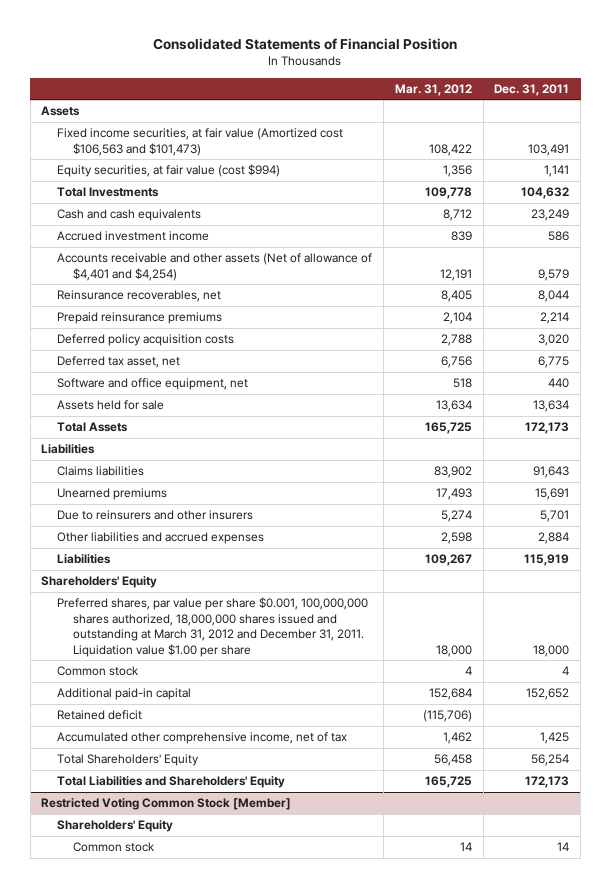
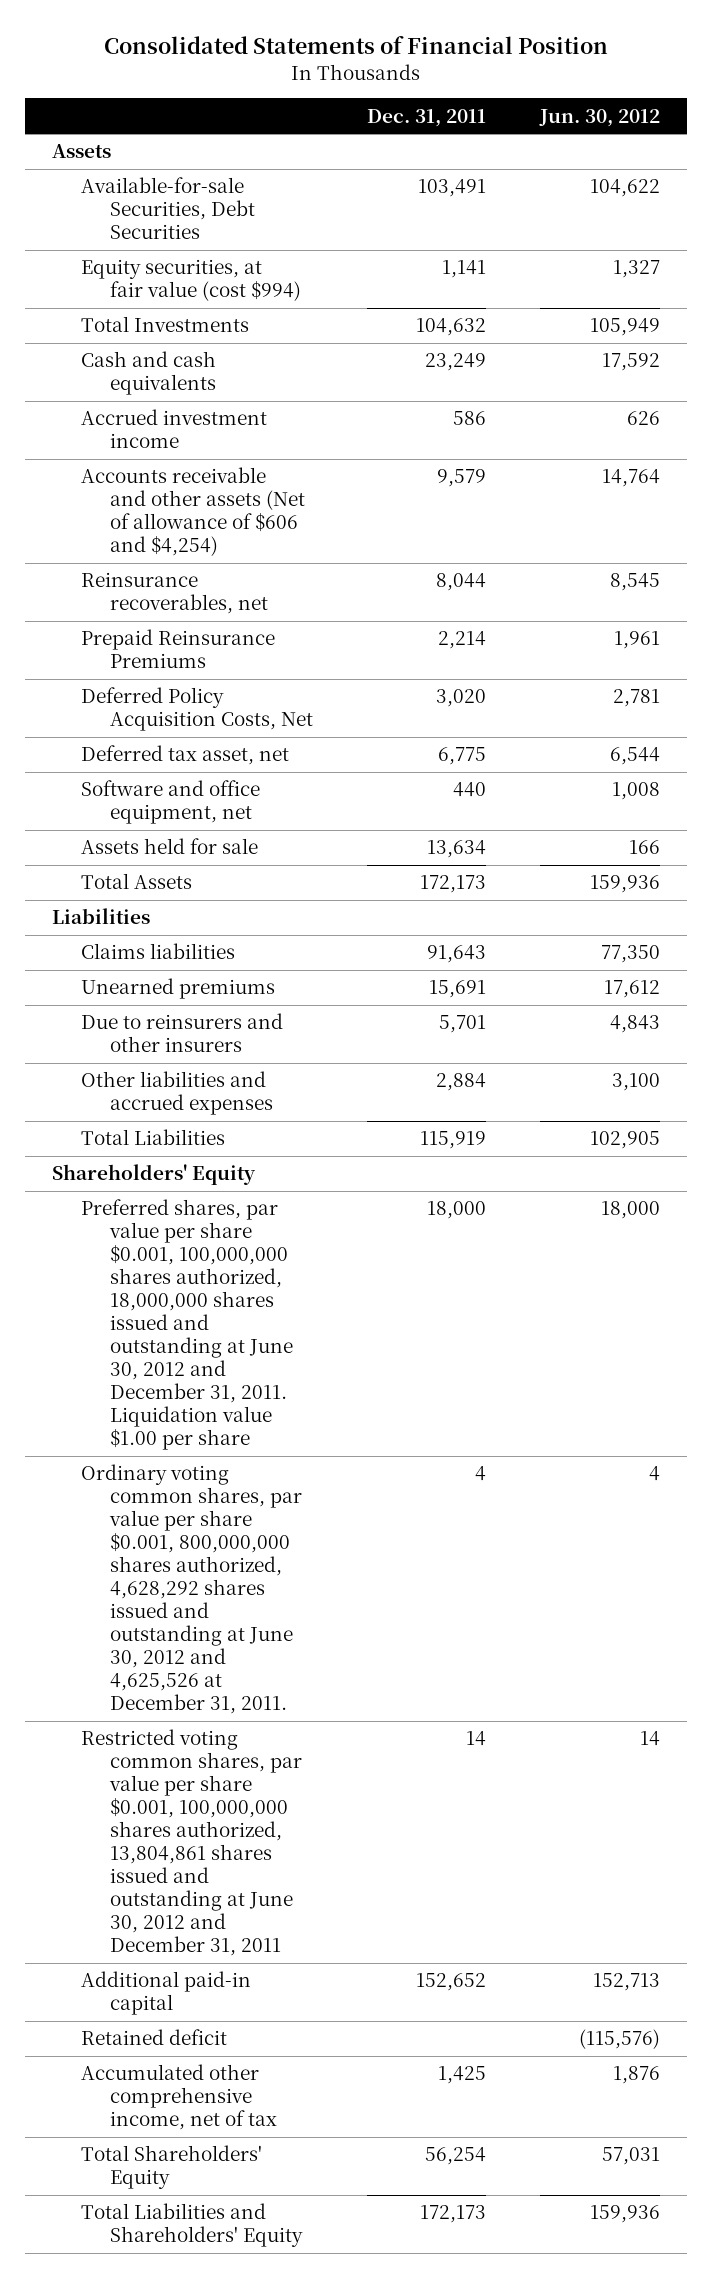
[394,83,472,96] Mar. 31, 2012 -> none
none -> [538,108,660,127] Jun. 30, 2012
[57,128,344,156] Fixed income securities, at fair value (Amortized cost $106,563 and $101,473) -> [80,177,255,240] Available-for-sale Securities, Debt Securities
[57,253,373,281] Accounts receivable and other assets (Net of allowance of $4,401 and $4,254) -> [80,467,305,557] Accounts receivable and other assets (Net of allowance of $606 and $4,254)
[57,312,223,325] Prepaid reinsurance premiums -> [80,629,275,669] Prepaid Reinsurance Premiums
[57,334,235,347] Deferred policy acquisition costs -> [80,687,313,732] Deferred Policy Acquisition Costs, Net
[57,554,112,565] Liabilities -> [80,1129,225,1146] Total Liabilities
[57,597,369,657] Preferred shares, par value per share $0.001, 100,000,000 shares authorized, 18,000,000 shares issued and outstanding at March 31, 2012 and December 31, 2011. Liquidation value $1.00 per share -> [80,1199,293,1450] Preferred shares, par value per share $0.001, 100,000,000 shares authorized, 18,000,000 shares issued and outstanding at June 30, 2012 and December 31, 2011. Liquidation value $1.00 per share
[57,666,140,677] Common stock -> [80,1464,302,1714] Ordinary voting common shares, par value per share $0.001, 800,000,000 shares authorized, 4,628,292 shares issued and outstanding at June 30, 2012 and 4,625,526 at December 31, 2011.
none -> [80,1729,302,1957] Restricted voting common shares, par value per share $0.001, 100,000,000 shares authorized, 13,804,861 shares issued and outstanding at June 30, 2012 and December 31, 2011
[41,798,292,811] Restricted Voting Common Stock [Member] -> none
[57,820,174,833] Shareholders' Equity -> none
[73,842,156,853] Common stock -> none

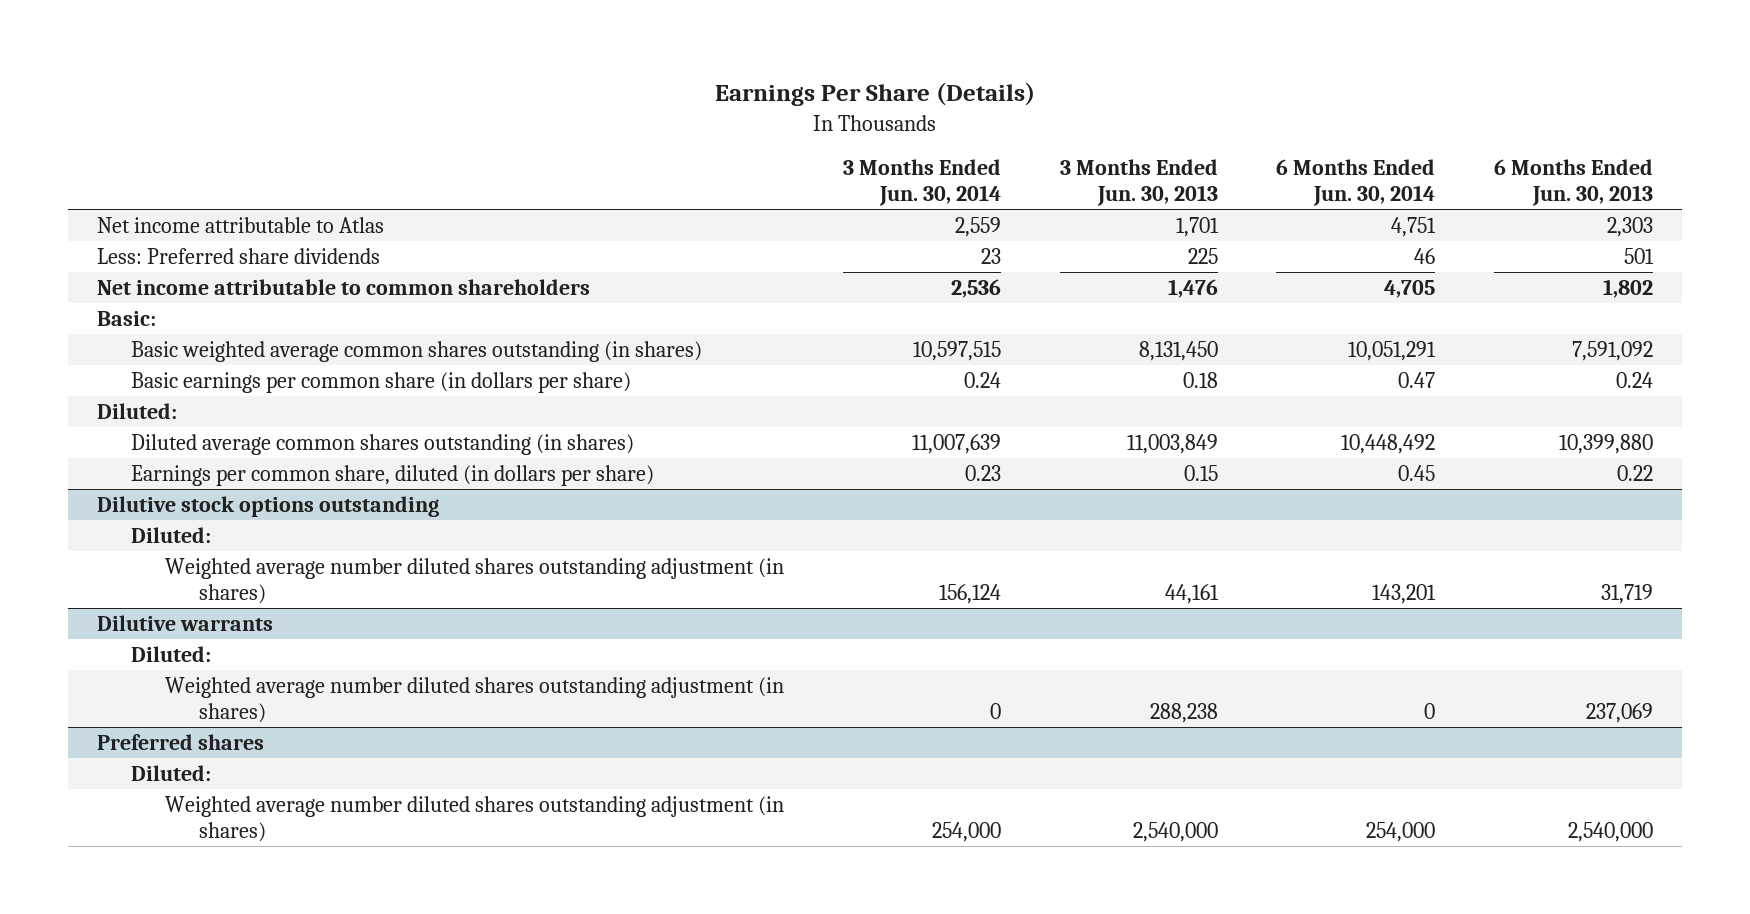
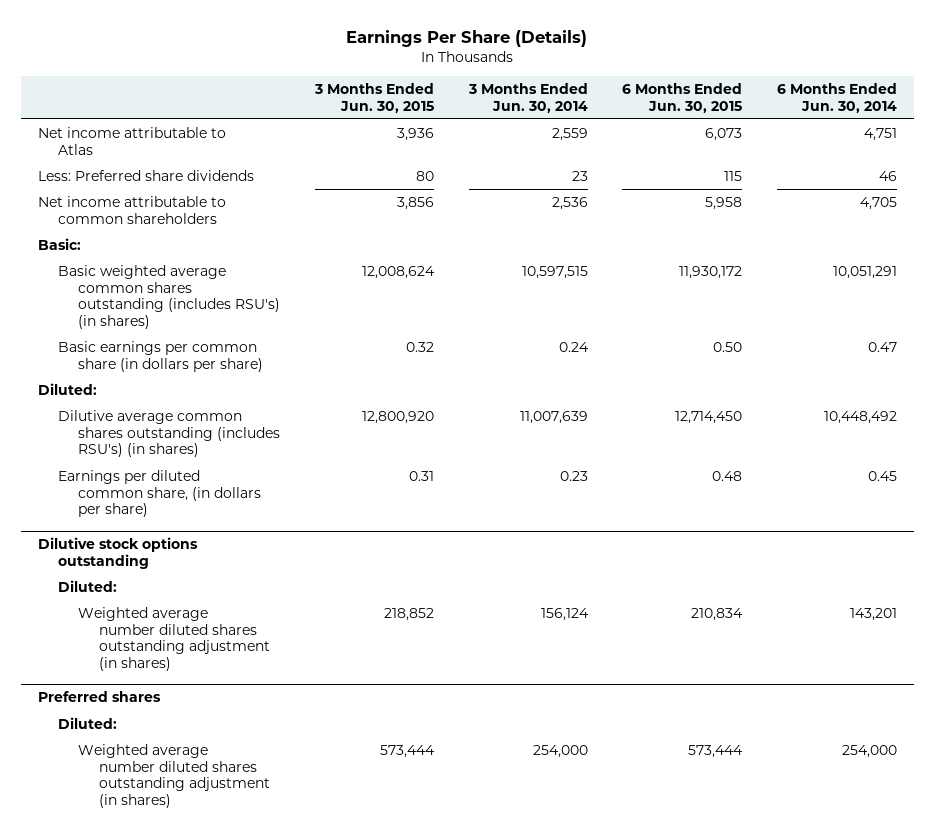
[1059,159,1218,207] 3 Months Ended Jun. 30, 2013 -> none
[1493,159,1653,207] 6 Months Ended Jun. 30, 2013 -> none
none -> [314,83,435,113] 3 Months Ended Jun. 30, 2015
none -> [622,83,743,113] 6 Months Ended Jun. 30, 2015
[130,340,702,362] Basic weighted average common shares outstanding (in shares) -> [58,265,281,329] Basic weighted average common shares outstanding (includes RSU's) (in shares)
[130,433,634,455] Diluted average common shares outstanding (in shares) -> [58,410,281,458] Dilutive average common shares outstanding (includes RSU's) (in shares)
[130,464,654,486] Earnings per common share, diluted (in dollars per share) -> [58,470,262,518] Earnings per diluted common share, (in dollars per share)
[96,614,273,631] Dilutive warrants -> none
[130,645,211,662] Diluted: -> none
[165,676,785,723] Weighted average number diluted shares outstanding adjustment (in shares) -> none

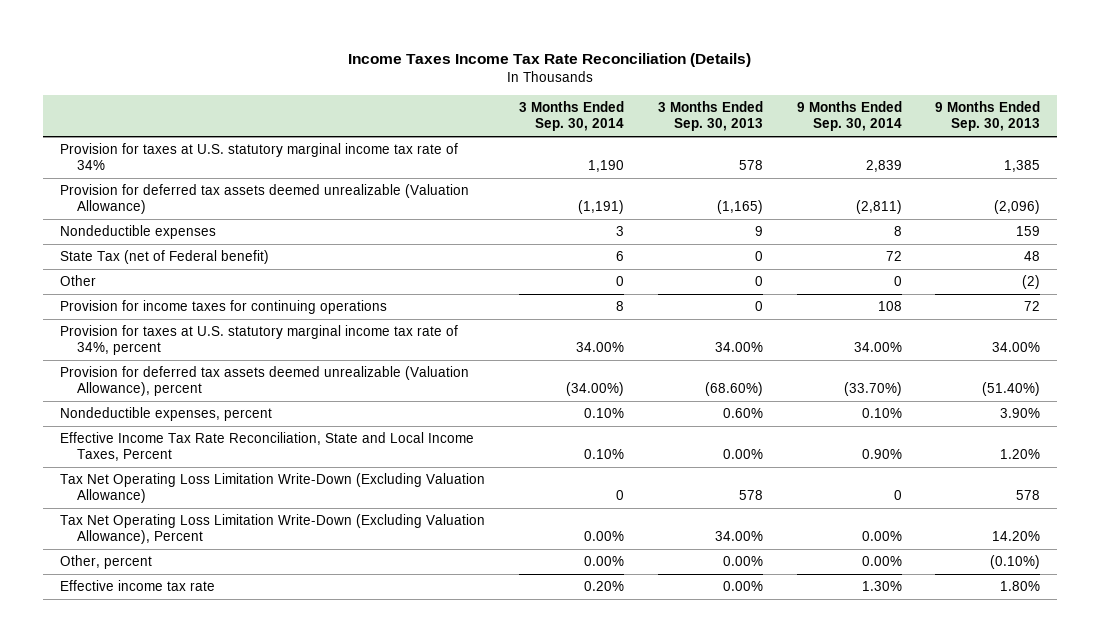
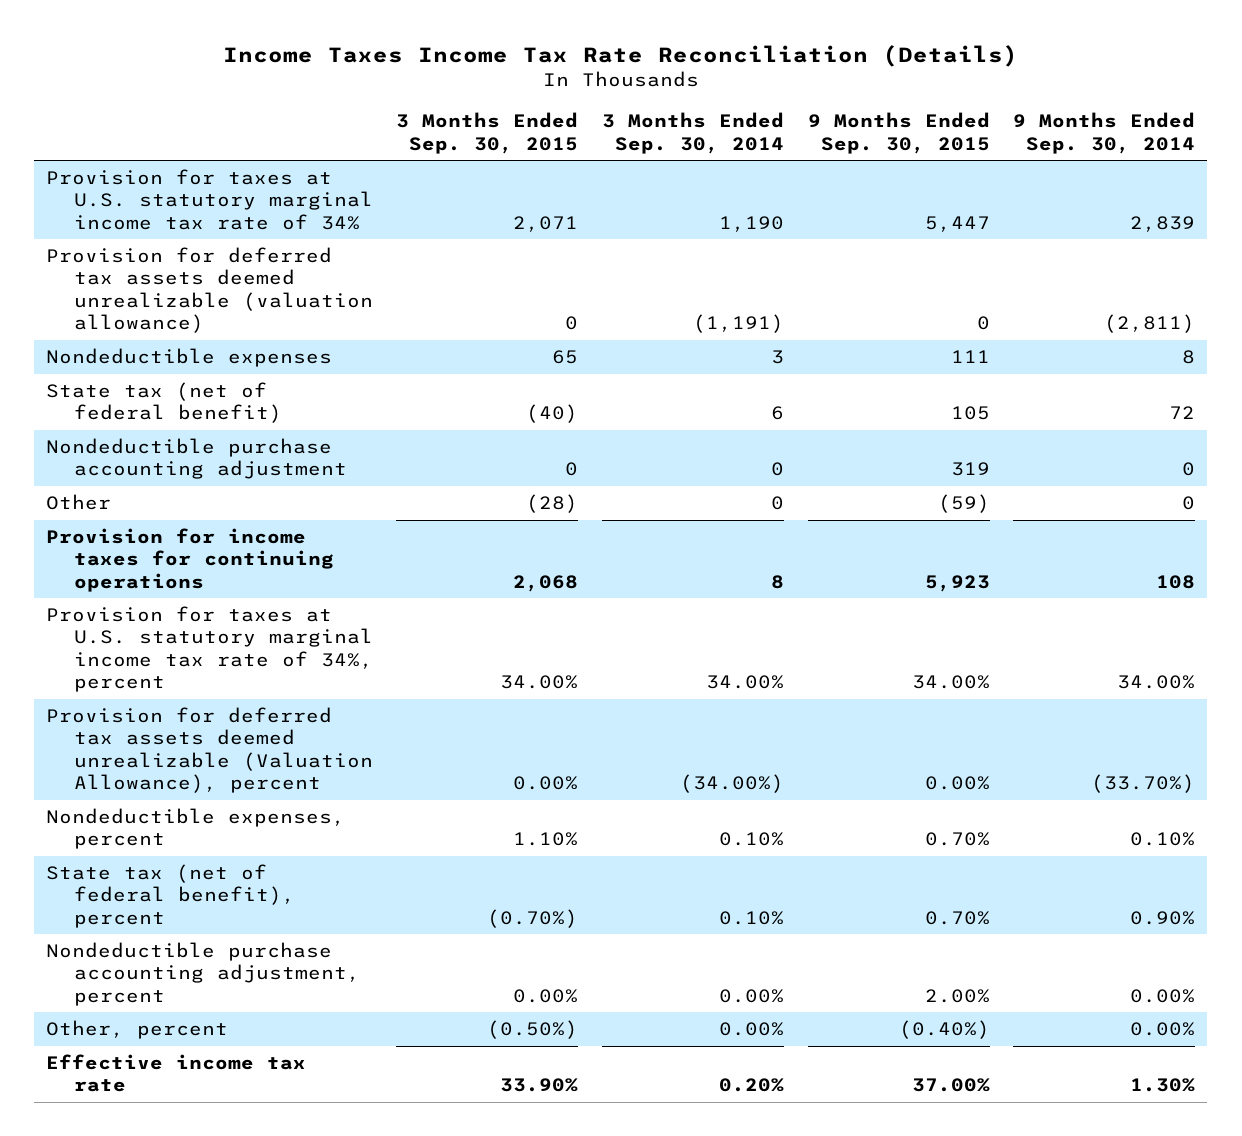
[657,101,763,132] 3 Months Ended Sep. 30, 2013 -> none
[935,101,1041,132] 9 Months Ended Sep. 30, 2013 -> none
none -> [396,112,579,154] 3 Months Ended Sep. 30, 2015
none -> [807,112,990,154] 9 Months Ended Sep. 30, 2015
[59,183,469,215] Provision for deferred tax assets deemed unrealizable (Valuation Allowance) -> [46,247,373,333] Provision for deferred tax assets deemed unrealizable (valuation allowance)
[59,249,269,264] State Tax (net of Federal benefit) -> [46,382,282,424] State tax (net of federal benefit)
none -> [46,438,347,480] Nondeductible purchase accounting adjustment
[59,472,485,504] Tax Net Operating Loss Limitation Write-Down (Excluding Valuation Allowance) -> none
[59,513,485,545] Tax Net Operating Loss Limitation Write-Down (Excluding Valuation Allowance), Percent -> none
[59,431,474,462] Effective Income Tax Rate Reconciliation, State and Local Income Taxes, Percent -> [46,864,295,928] State tax (net of federal benefit), percent
none -> [46,942,360,1006] Nondeductible purchase accounting adjustment, percent

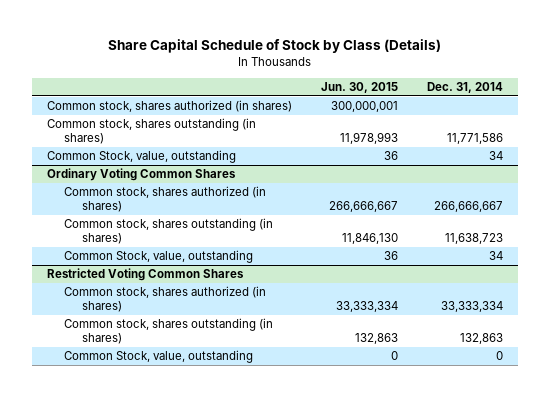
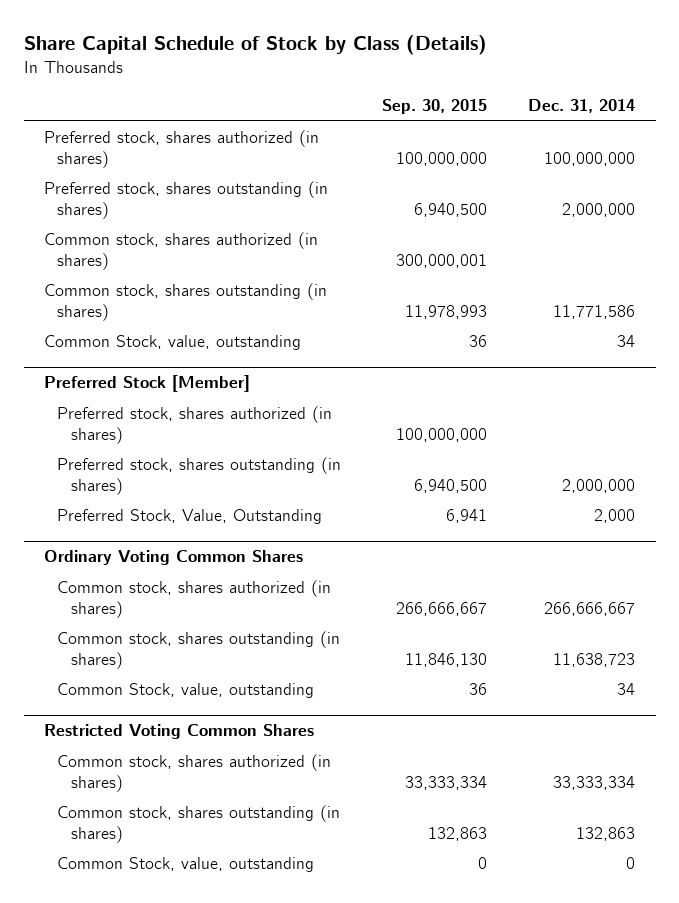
[320,81,398,93] Jun. 30, 2015 -> none
none -> [382,99,488,115] Sep. 30, 2015
none -> [44,130,320,168] Preferred stock, shares authorized (in shares)
none -> [44,181,329,219] Preferred stock, shares outstanding (in shares)
none -> [44,375,251,393] Preferred Stock [Member]
none -> [57,406,333,444] Preferred stock, shares authorized (in shares)
none -> [57,457,342,495] Preferred stock, shares outstanding (in shares)
none -> [57,509,323,525] Preferred Stock, Value, Outstanding

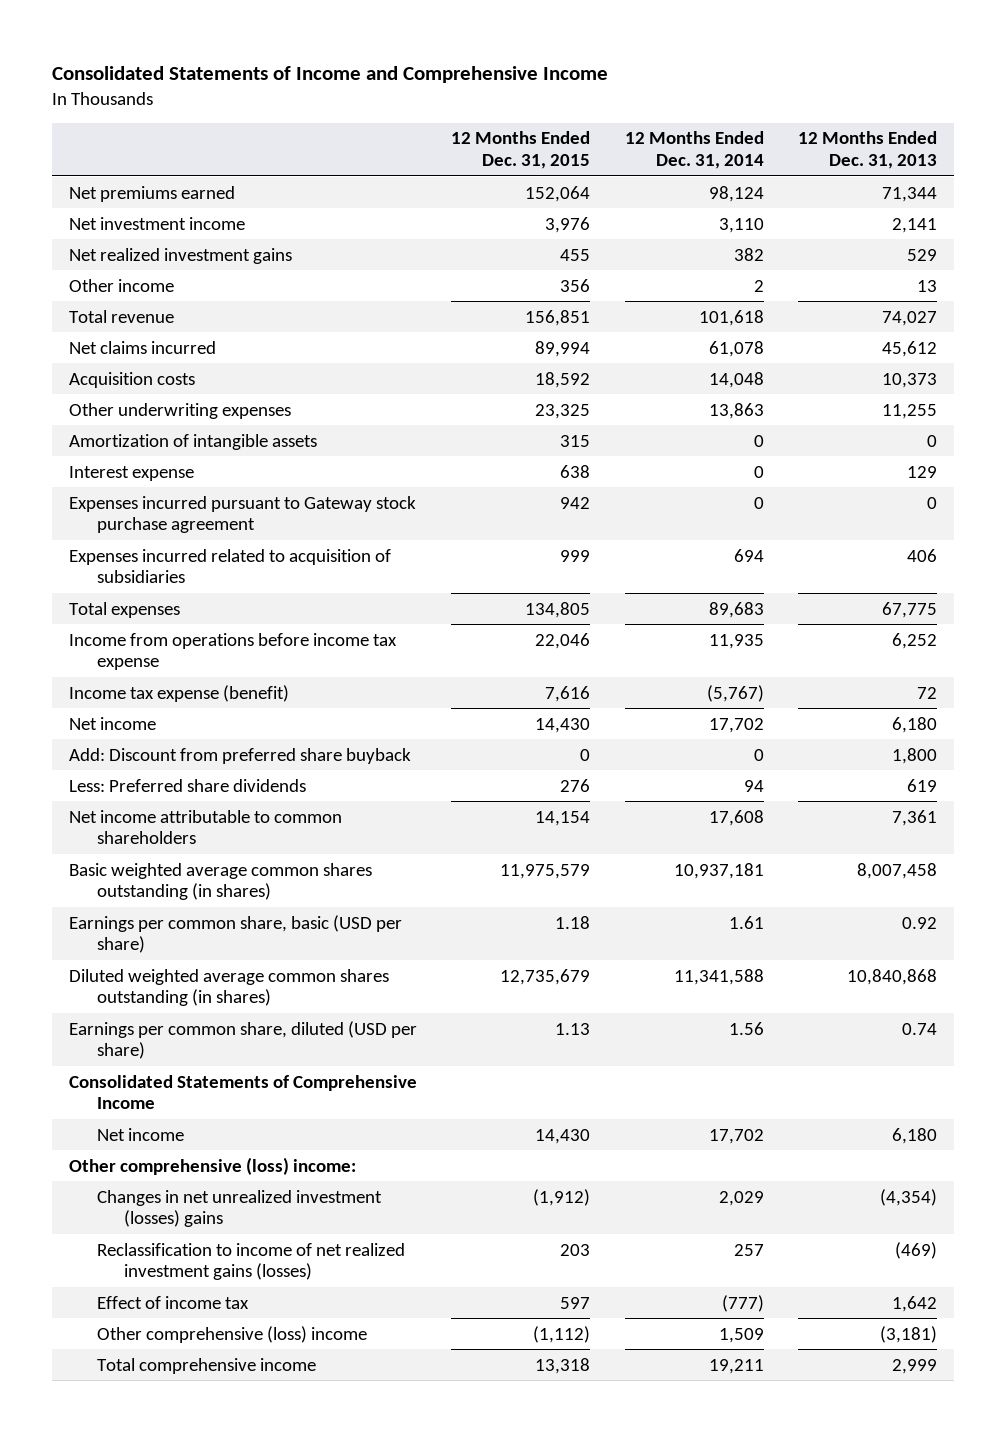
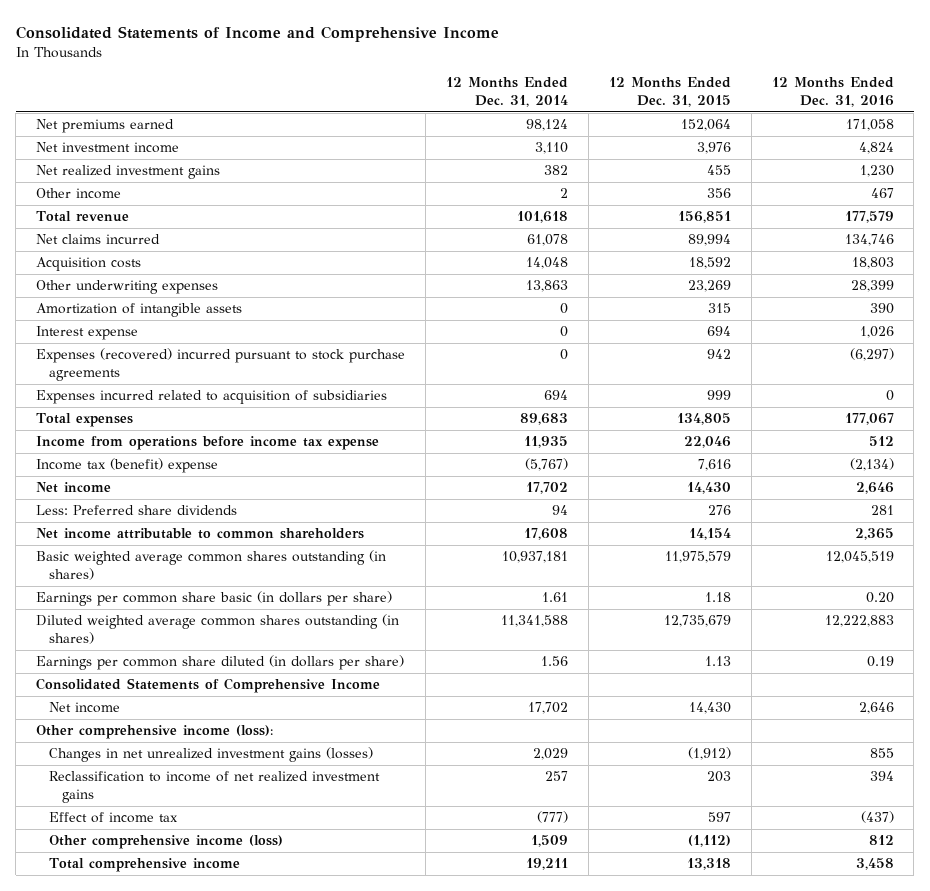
[798,131,938,170] 12 Months Ended Dec. 31, 2013 -> none
none -> [771,77,894,108] 12 Months Ended Dec. 31, 2016
[535,403,591,419] 23,325 -> [687,280,731,293] 23,269
[560,464,591,478] 638 -> [706,326,731,337] 694
[68,495,416,534] Expenses incurred pursuant to Gateway stock purchase agreement -> [36,348,406,382] Expenses (recovered) incurred pursuant to stock purchase agreements
[68,684,289,702] Income tax expense (benefit) -> [36,458,219,474] Income tax (benefit) expense
[68,747,411,764] Add: Discount from preferred share buyback -> none
[68,914,402,954] Earnings per common share, basic (USD per share) -> [36,591,393,607] Earnings per common share basic (in dollars per share)
[68,1020,417,1060] Earnings per common share, diluted (USD per share) -> [36,655,405,671] Earnings per common share diluted (in dollars per share)
[68,1156,356,1175] Other comprehensive (loss) income: -> [36,725,274,740] Other comprehensive income (loss):
[96,1189,382,1228] Changes in net unrealized investment (losses) gains -> [48,747,373,763] Changes in net unrealized investment gains (losses)
[96,1242,405,1281] Reclassification to income of net realized investment gains (losses) -> [48,771,380,804] Reclassification to income of net realized investment gains
[96,1325,367,1343] Other comprehensive (loss) income -> [48,835,283,850] Other comprehensive income (loss)

